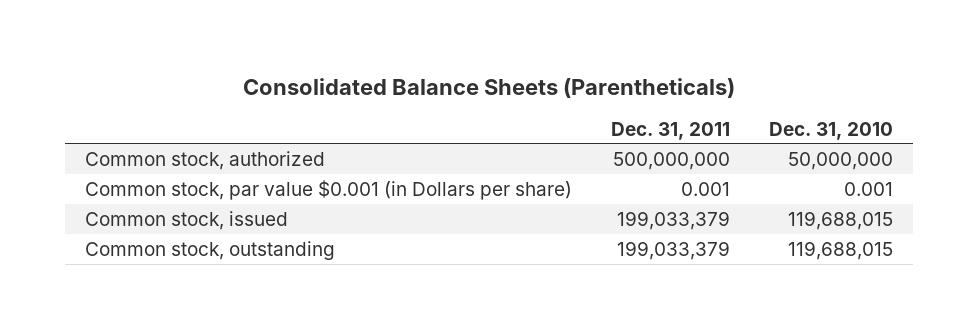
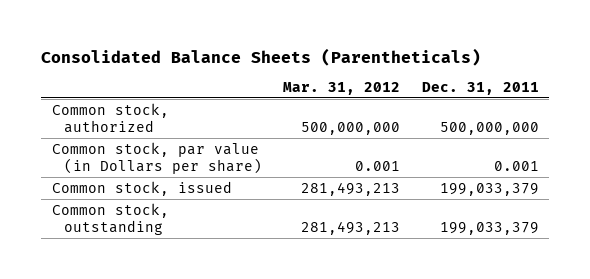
[768,121,893,140] Dec. 31, 2010 -> none
none -> [283,82,401,96] Mar. 31, 2012
[84,179,572,200] Common stock, par value $0.001 (in Dollars per share) -> [51,141,262,174] Common stock, par value (in Dollars per share)

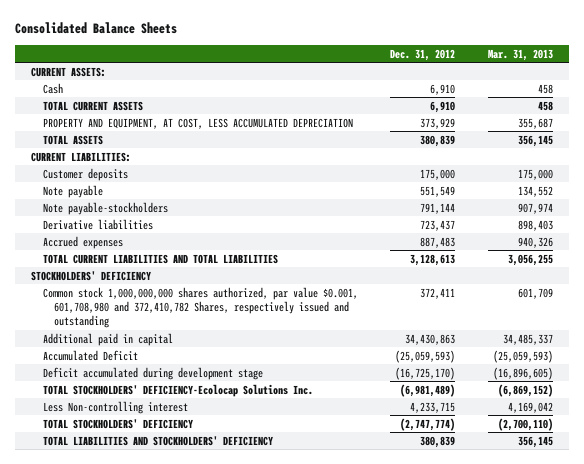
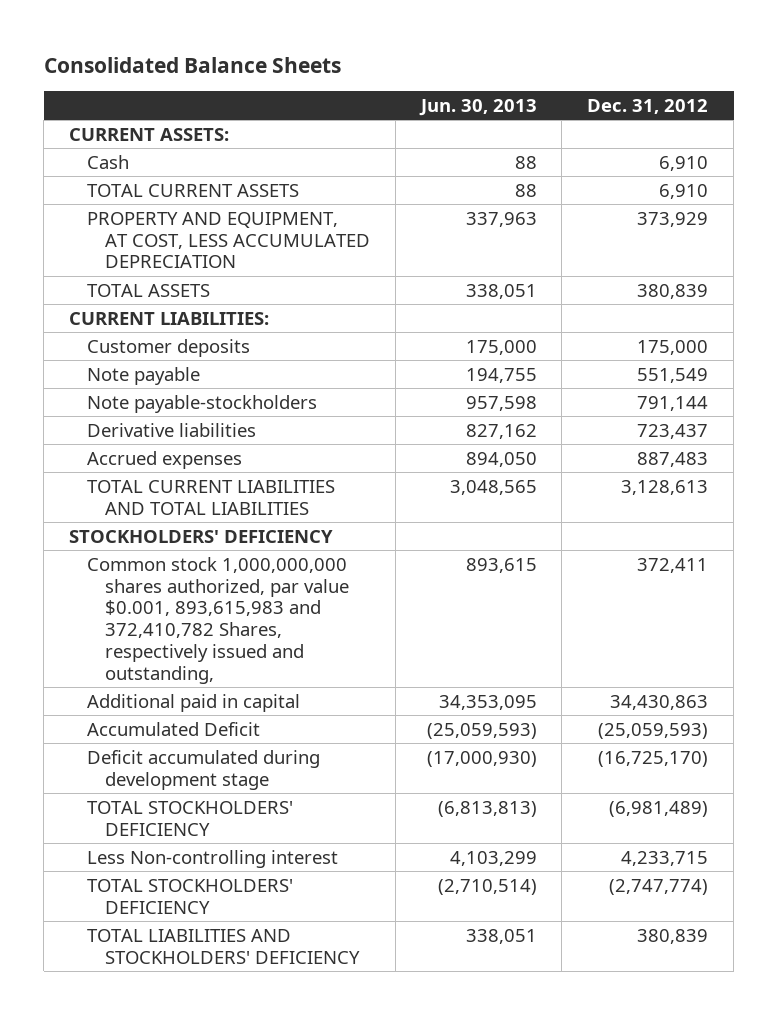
[488,48,554,61] Mar. 31, 2013 -> none
none -> [418,98,537,116] Jun. 30, 2013
[42,286,358,329] Common stock 1,000,000,000 shares authorized, par value $0.001, 601,708,980 and 372,410,782 Shares, respectively issued and outstanding -> [87,556,349,684] Common stock 1,000,000,000 shares authorized, par value $0.001, 893,615,983 and 372,410,782 Shares, respectively issued and outstanding,
[42,383,313,397] TOTAL STOCKHOLDERS' DEFICIENCY-Ecolocap Solutions Inc. -> [87,800,294,836] TOTAL STOCKHOLDERS' DEFICIENCY

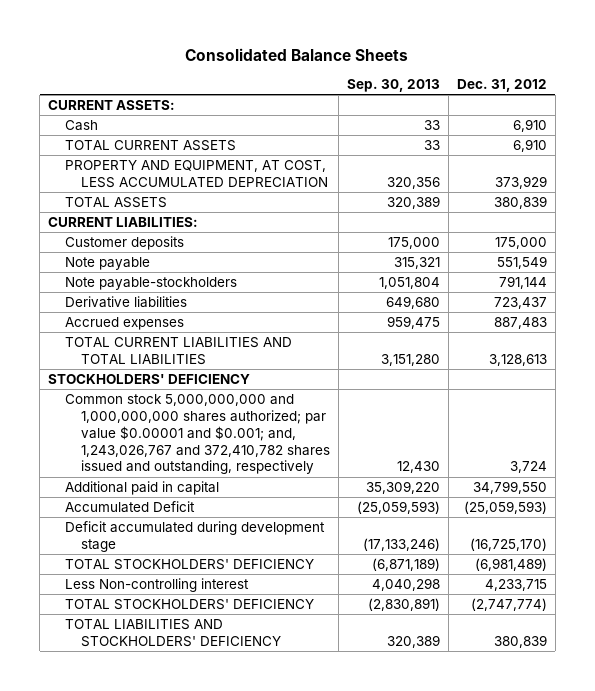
[418,98,537,116] Jun. 30, 2013 -> none
none -> [347,79,441,93] Sep. 30, 2013
[87,556,349,684] Common stock 1,000,000,000 shares authorized, par value $0.001, 893,615,983 and 372,410,782 Shares, respectively issued and outstanding, -> [64,394,331,475] Common stock 5,000,000,000 and 1,000,000,000 shares authorized; par value $0.00001 and $0.001; and, 1,243,026,767 and 372,410,782 shares issued and outstanding, respectively
[637,557,709,573] 372,411 -> [509,461,547,474] 3,724
[610,694,709,710] 34,430,863 -> [472,481,547,495] 34,799,550

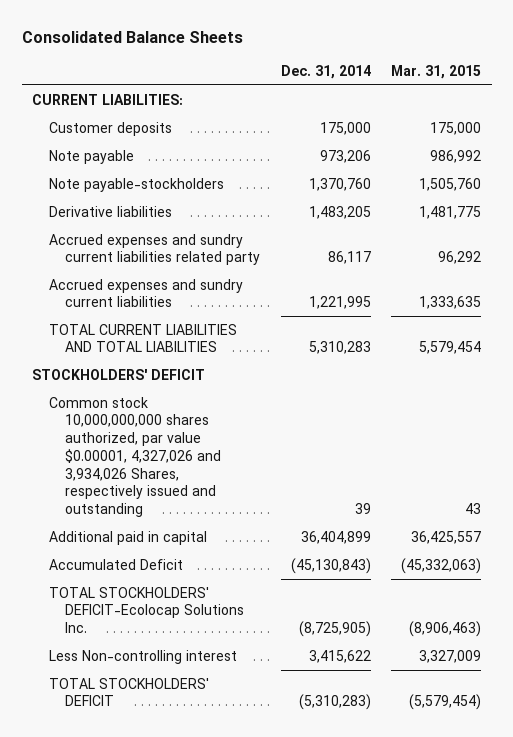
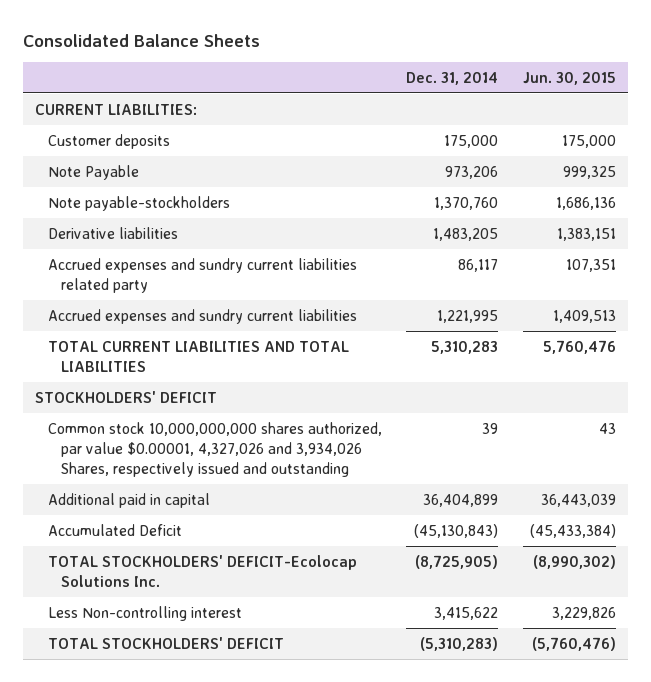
[391,65,482,80] Mar. 31, 2015 -> none
none -> [522,71,616,85] Jun. 30, 2015
[48,149,134,164] Note payable -> [47,164,139,180] Note Payable

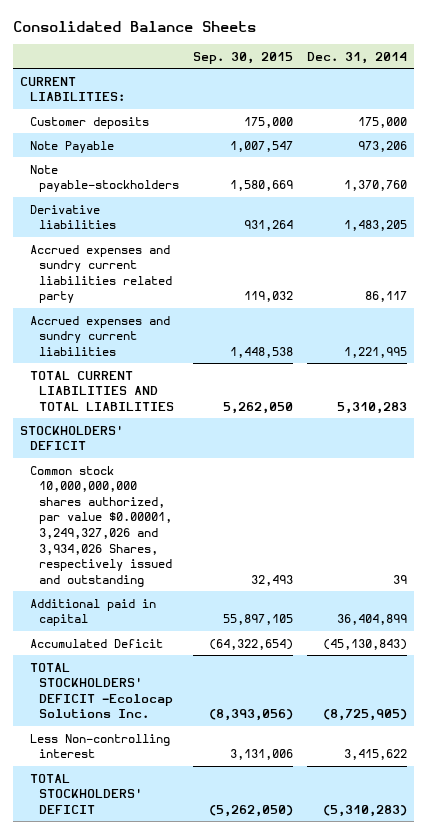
[522,71,616,85] Jun. 30, 2015 -> none
none -> [192,51,293,64] Sep. 30, 2015
[47,421,382,477] Common stock 10,000,000,000 shares authorized, par value $0.00001, 4,327,026 and 3,934,026 Shares, respectively issued and outstanding -> [29,465,172,587] Common stock 10,000,000,000 shares authorized, par value $0.00001, 3,249,327,026 and 3,934,026 Shares, respectively issued and outstanding
[47,554,357,587] TOTAL STOCKHOLDERS' DEFICIT-Ecolocap Solutions Inc. -> [29,662,173,719] TOTAL STOCKHOLDERS' DEFICIT -Ecolocap Solutions Inc.

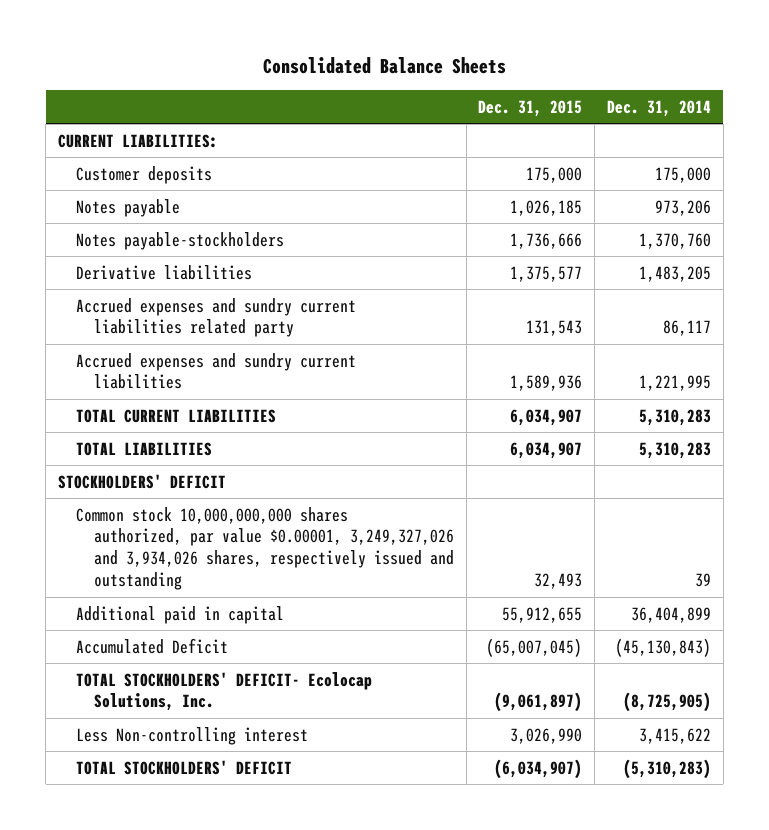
[192,51,293,64] Sep. 30, 2015 -> none
none -> [478,99,583,117] Dec. 31, 2015
[29,140,114,153] Note Payable -> [75,198,180,217] Notes payable
[29,164,179,193] Note payable-stockholders -> [75,231,284,250] Notes payable-stockholders
[29,370,174,411] TOTAL CURRENT LIABILITIES AND TOTAL LIABILITIES -> [75,408,276,423] TOTAL CURRENT LIABILITIES
none -> [75,441,212,456] TOTAL LIABILITIES
[29,465,172,587] Common stock 10,000,000,000 shares authorized, par value $0.00001, 3,249,327,026 and 3,934,026 Shares, respectively issued and outstanding -> [75,506,454,591] Common stock 10,000,000,000 shares authorized, par value $0.00001, 3,249,327,026 and 3,934,026 shares, respectively issued and outstanding
[29,662,173,719] TOTAL STOCKHOLDERS' DEFICIT -Ecolocap Solutions Inc. -> [75,671,372,712] TOTAL STOCKHOLDERS' DEFICIT- Ecolocap Solutions, Inc.

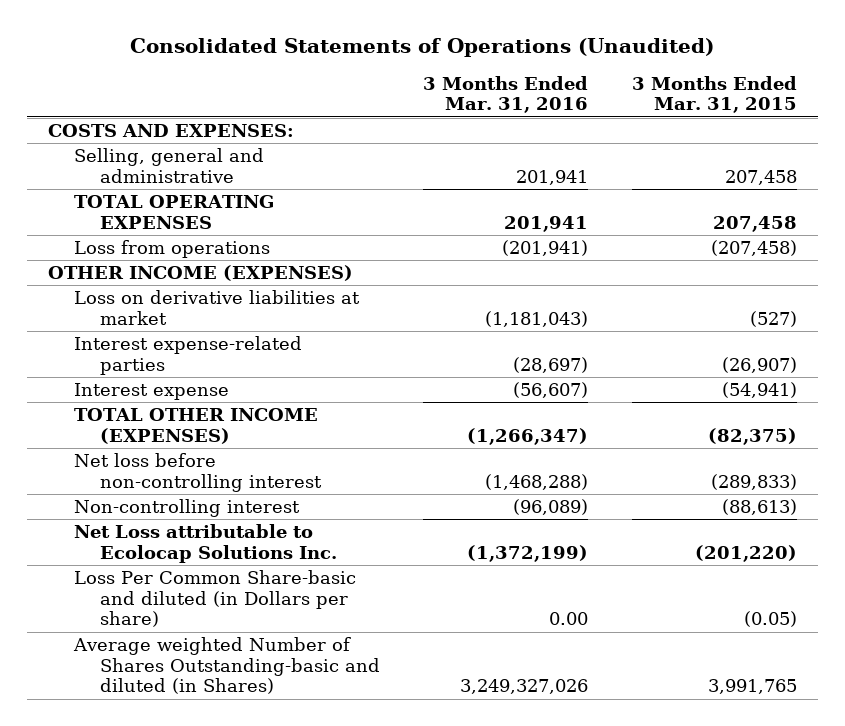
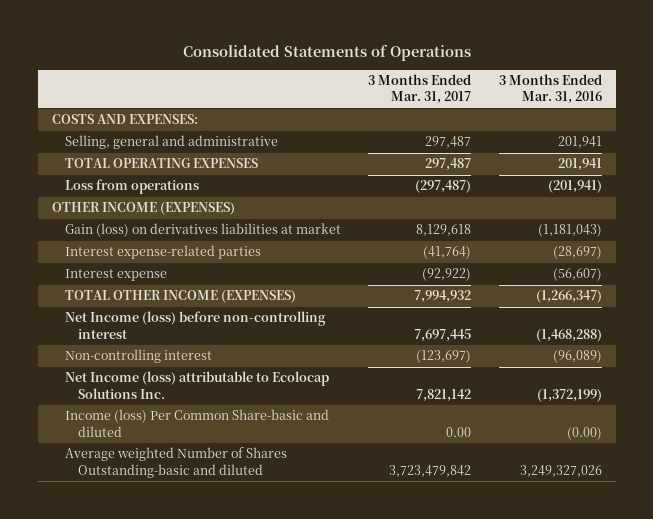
[130,38,715,58] Consolidated Statements of Operations (Unaudited) -> [182,45,471,62] Consolidated Statements of Operations
[631,75,797,114] 3 Months Ended Mar. 31, 2015 -> none
none -> [368,74,472,105] 3 Months Ended Mar. 31, 2017
[74,289,361,325] Loss on derivative liabilities at market -> [64,223,341,238] Gain (loss) on derivatives liabilities at market
[74,452,323,492] Net loss before non-controlling interest -> [64,311,326,339] Net Income (loss) before non-controlling interest
[74,523,338,563] Net Loss attributable to Ecolocap Solutions Inc. -> [64,371,329,399] Net Income (loss) attributable to Ecolocap Solutions Inc.
[74,569,357,628] Loss Per Common Share-basic and diluted (in Dollars per share) -> [64,409,329,437] Income (loss) Per Common Share-basic and diluted
[549,612,589,626] 0.00 -> [566,426,602,440] (0.00)
[73,636,381,695] Average weighted Number of Shares Outstanding-basic and diluted (in Shares) -> [64,447,287,478] Average weighted Number of Shares Outstanding-basic and diluted

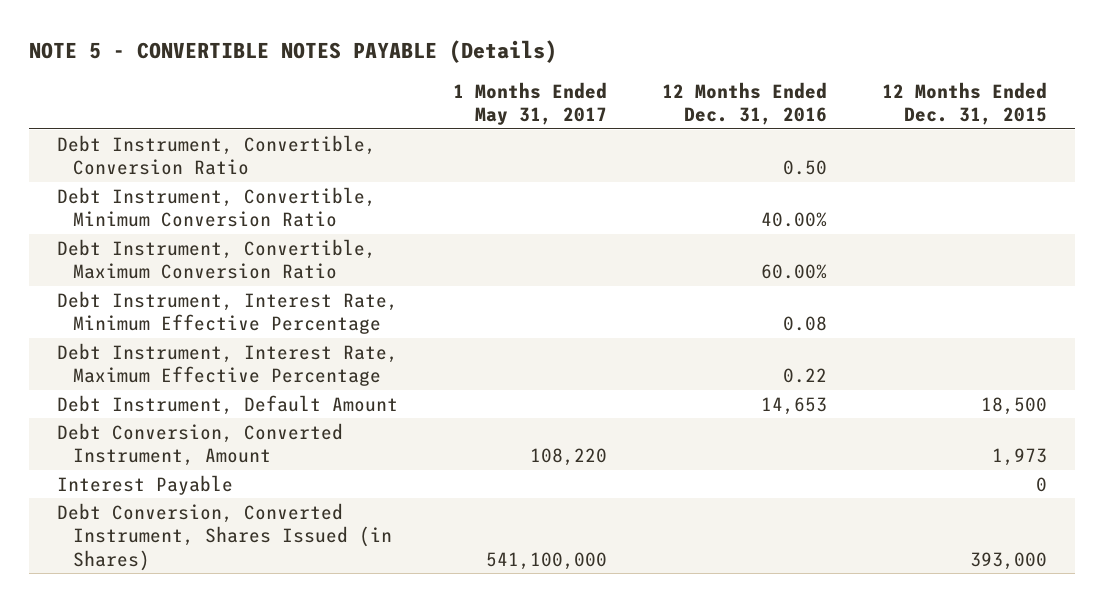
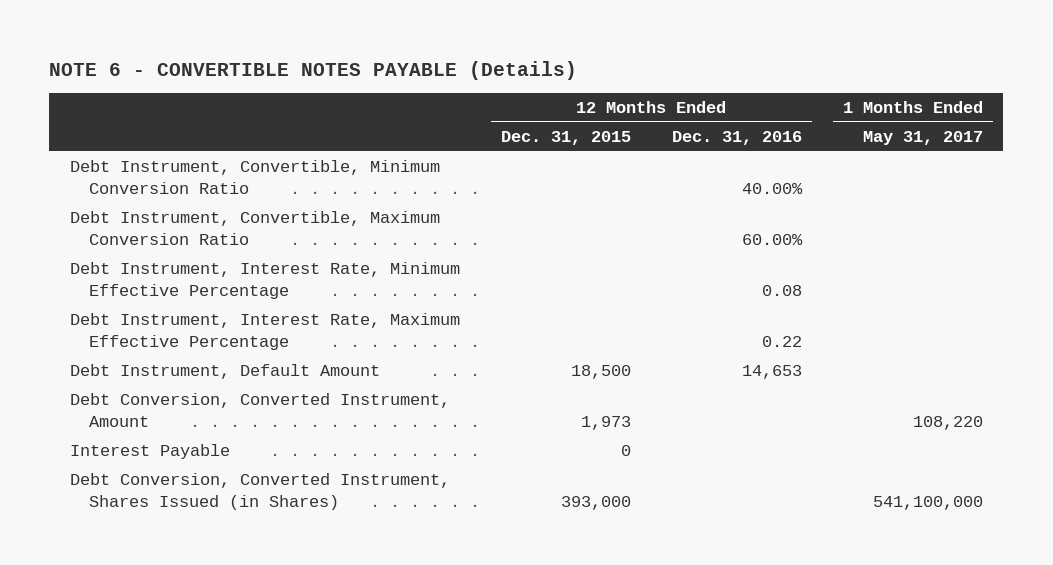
[29,40,558,64] NOTE 5 - CONVERTIBLE NOTES PAYABLE (Details) -> [49,60,578,80] NOTE 6 - CONVERTIBLE NOTES PAYABLE (Details)
[56,134,376,176] Debt Instrument, Convertible, Conversion Ratio -> none

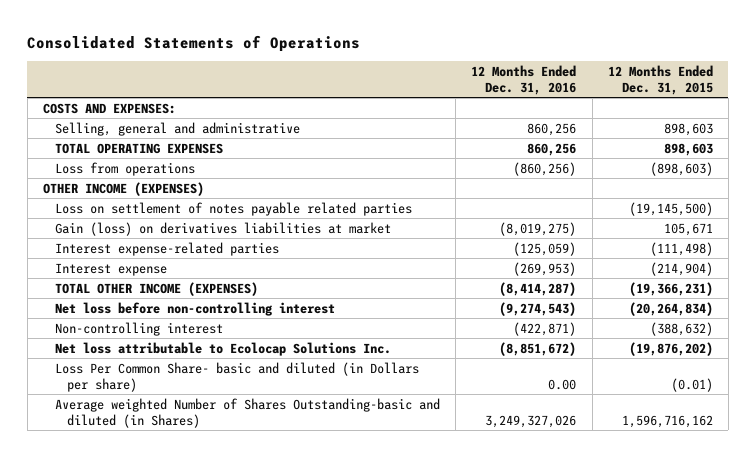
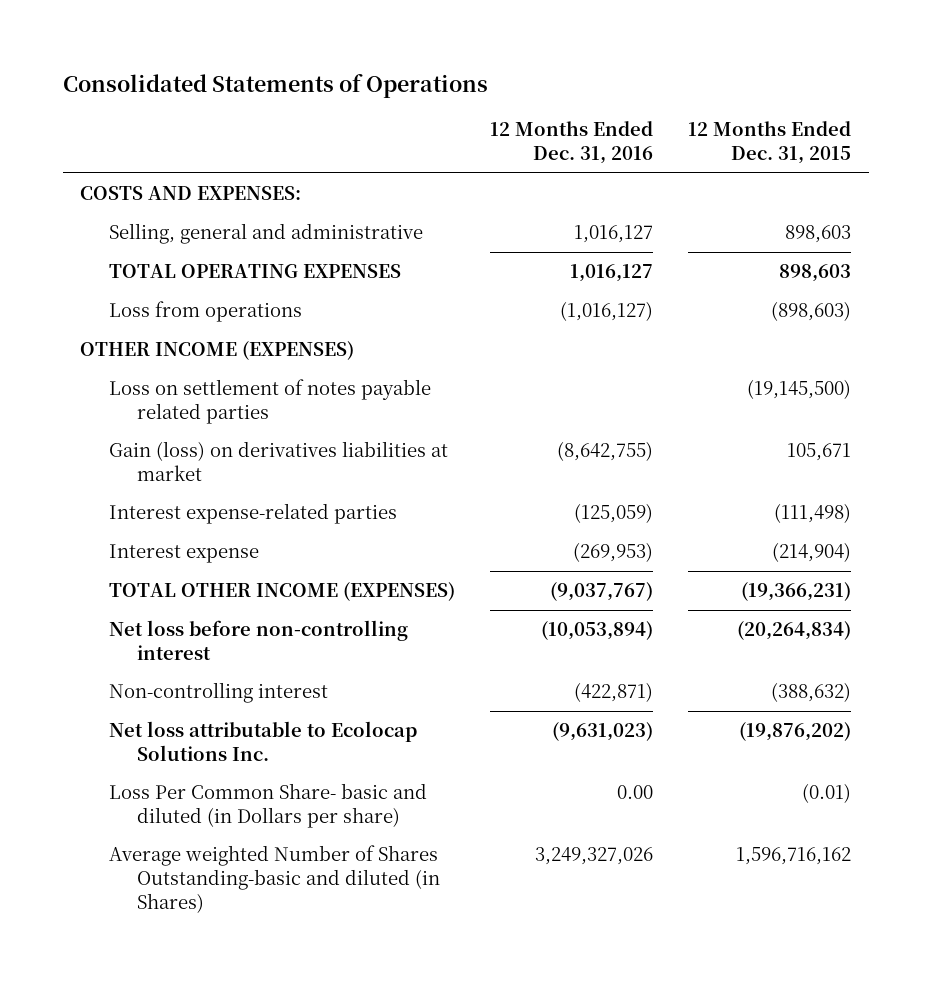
[527,122,577,136] 860,256 -> [573,225,653,244] 1,016,127
[527,142,577,156] 860,256 -> [569,264,653,283] 1,016,127
[513,161,577,176] (860,256) -> [559,301,653,322] (1,016,127)
[499,221,577,236] (8,019,275) -> [556,441,653,462] (8,642,755)
[499,281,577,296] (8,414,287) -> [549,582,653,602] (9,037,767)
[499,301,577,316] (9,274,543) -> [540,621,653,641] (10,053,894)
[499,341,577,356] (8,851,672) -> [551,722,653,742] (9,631,023)

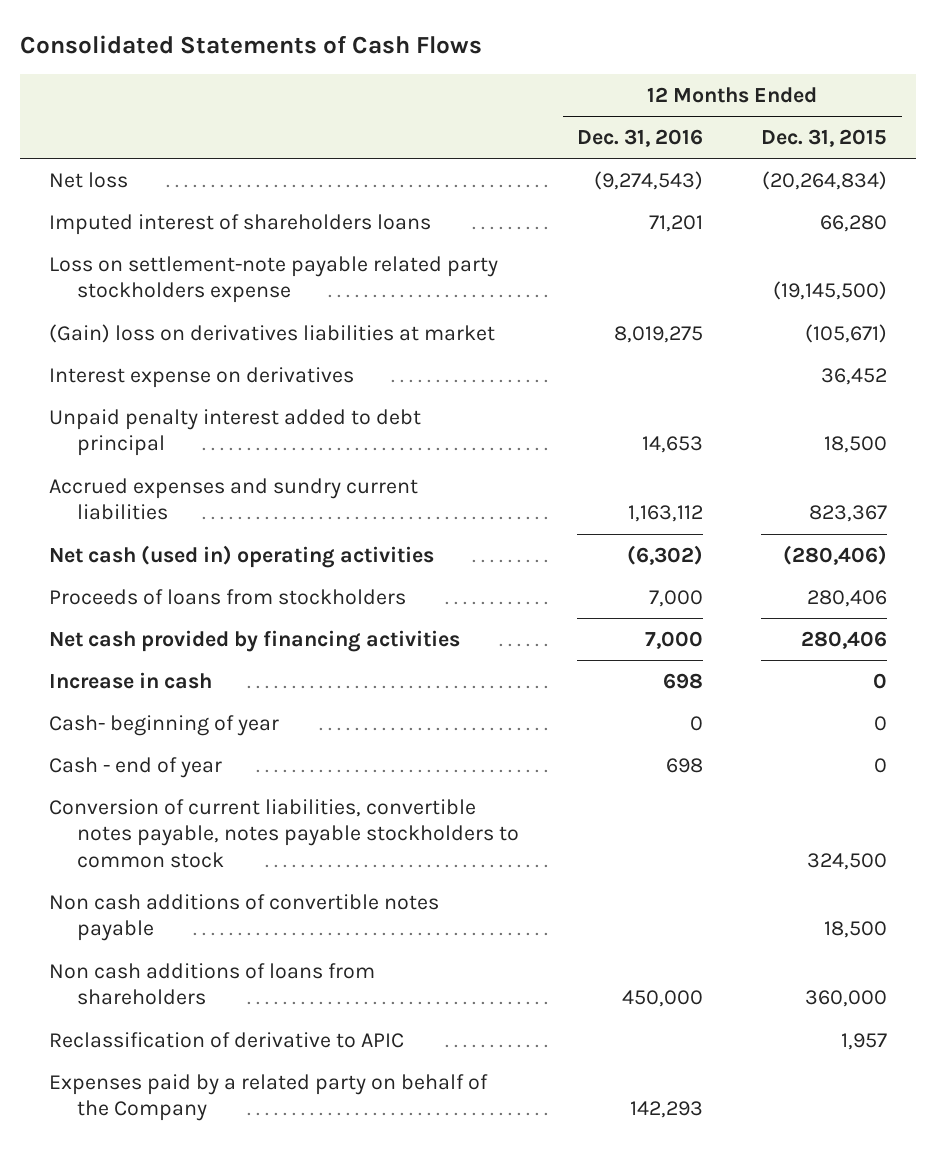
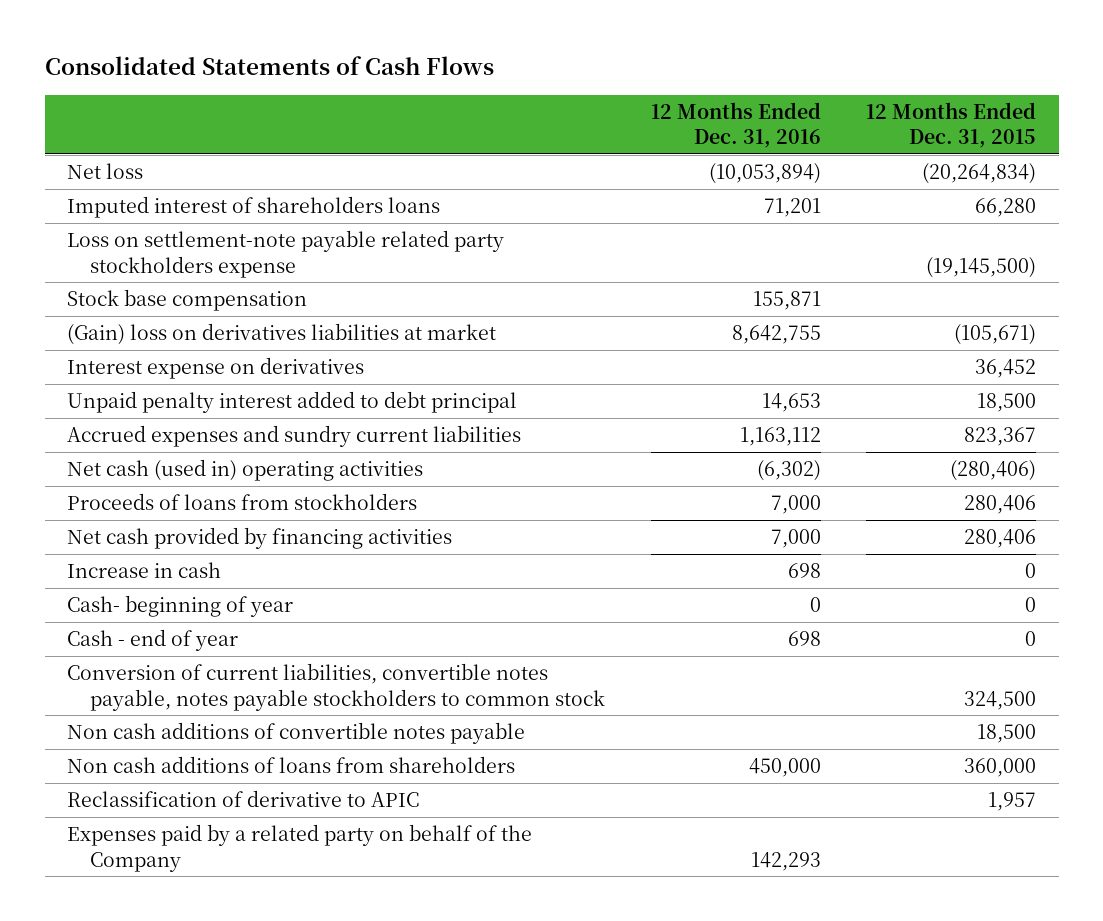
[594,170,704,190] (9,274,543) -> [708,163,821,185] (10,053,894)
none -> [67,289,308,312] Stock base compensation
[614,325,704,343] 8,019,275 -> [731,325,821,345] 8,642,755

